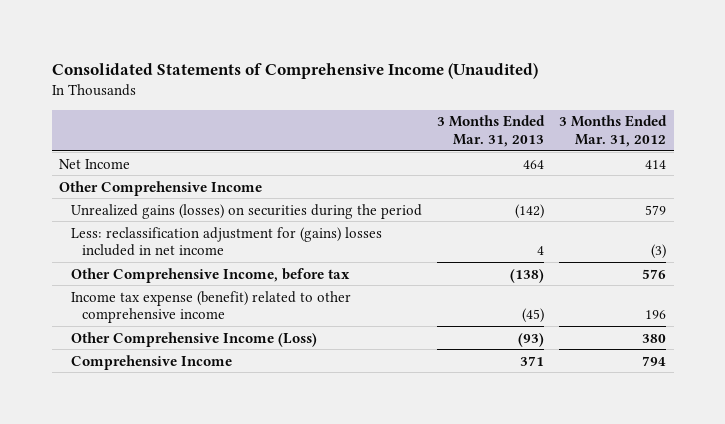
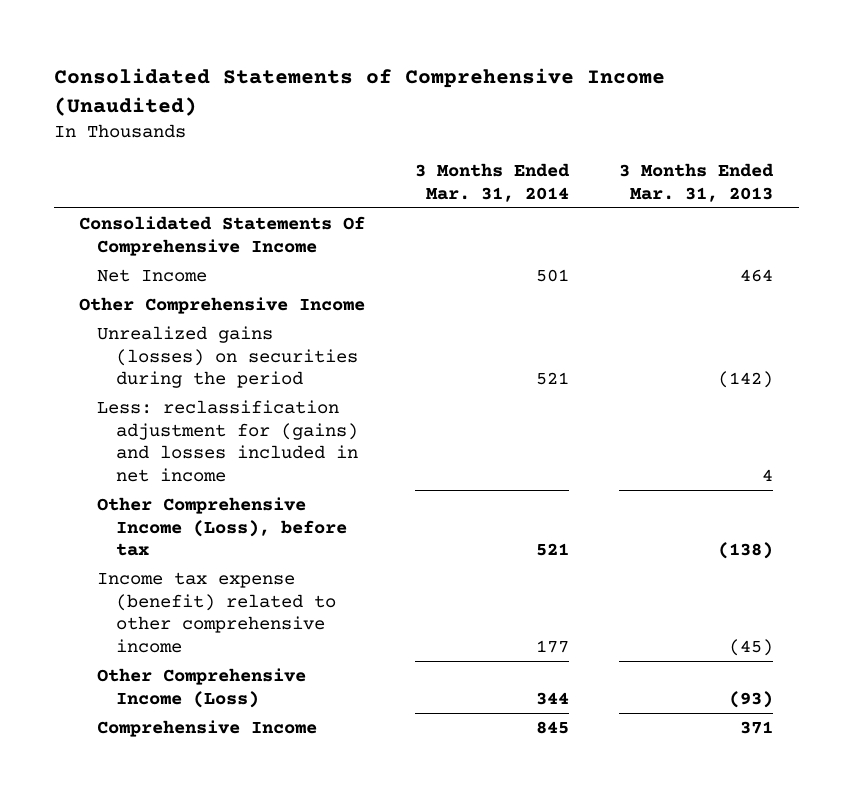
[559,115,668,147] 3 Months Ended Mar. 31, 2012 -> none
none -> [415,162,571,202] 3 Months Ended Mar. 31, 2014
none -> [78,215,365,256] Consolidated Statements Of Comprehensive Income
[70,226,382,257] Less: reclassification adjustment for (gains) losses included in net income -> [97,399,358,482] Less: reclassification adjustment for (gains) and losses included in net income
[70,267,350,283] Other Comprehensive Income, before tax -> [97,496,347,557] Other Comprehensive Income (Loss), before tax

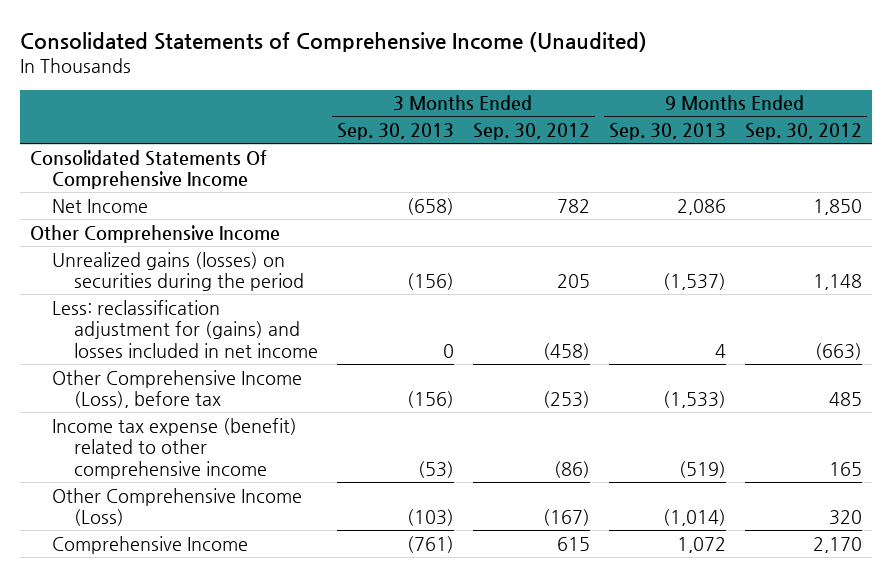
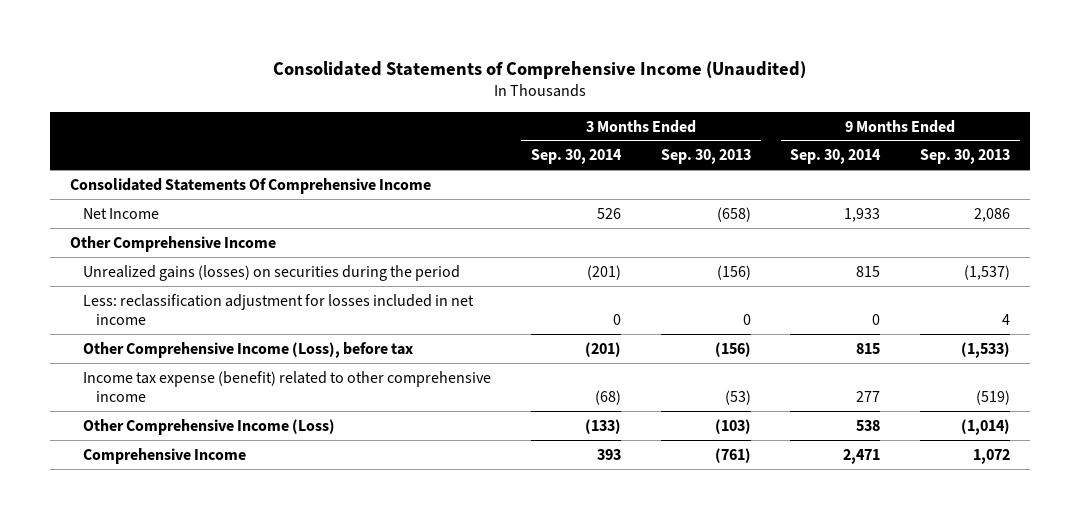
[472,122,590,140] Sep. 30, 2012 -> none
[745,122,863,140] Sep. 30, 2012 -> none
none -> [530,149,622,165] Sep. 30, 2014
none -> [790,149,882,165] Sep. 30, 2014
[51,299,318,359] Less: reclassification adjustment for (gains) and losses included in net income -> [82,293,474,326] Less: reclassification adjustment for losses included in net income

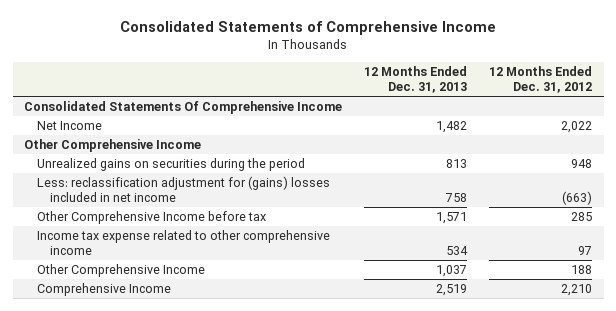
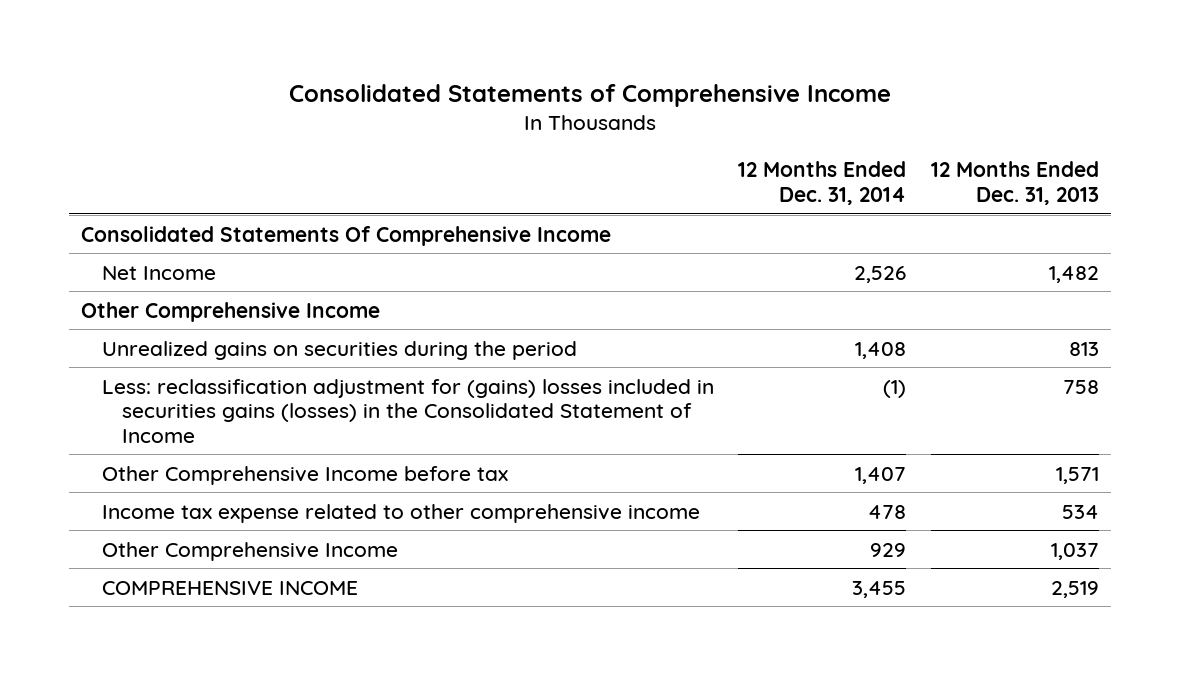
[489,66,593,94] 12 Months Ended Dec. 31, 2012 -> none
none -> [738,161,907,205] 12 Months Ended Dec. 31, 2014
[36,175,330,203] Less: reclassification adjustment for (gains) losses included in net income -> [101,378,714,443] Less: reclassification adjustment for (gains) losses included in securities gains (losses) in the Consolidated Statement of Income
[36,282,171,296] Comprehensive Income -> [101,580,358,595] COMPREHENSIVE INCOME

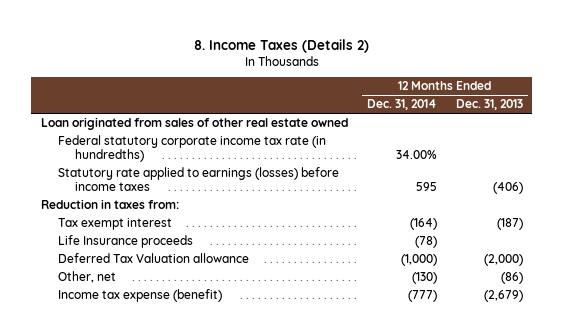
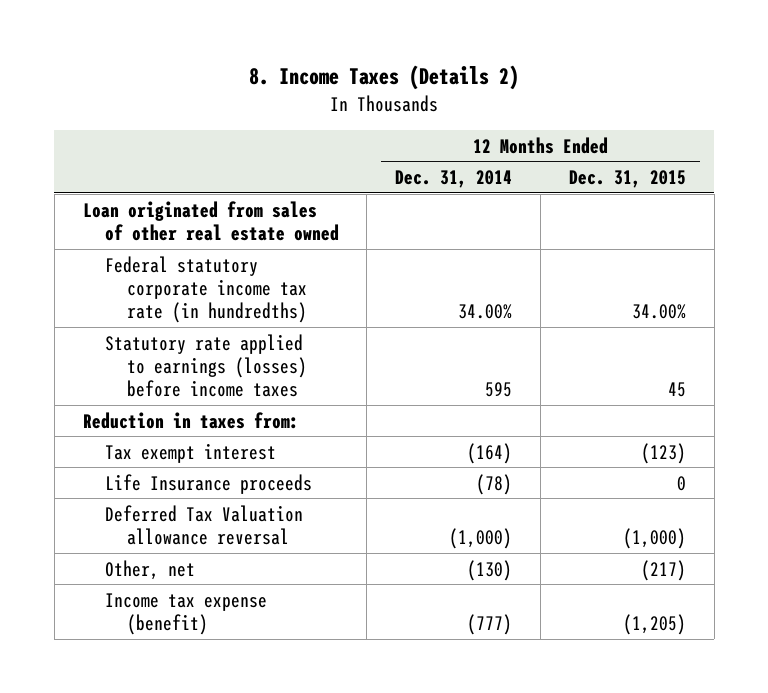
[455,99,523,111] Dec. 31, 2013 -> none
none -> [568,170,686,189] Dec. 31, 2015
[57,253,249,264] Deferred Tax Valuation allowance -> [104,504,303,545] Deferred Tax Valuation allowance reversal

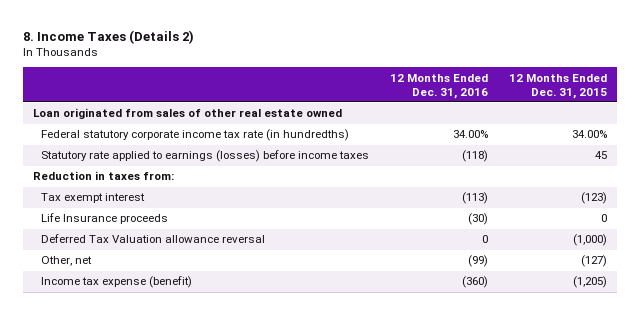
[395,170,513,189] Dec. 31, 2014 -> none
none -> [390,73,489,99] 12 Months Ended Dec. 31, 2016
[640,559,686,581] (217) -> [581,255,608,268] (127)

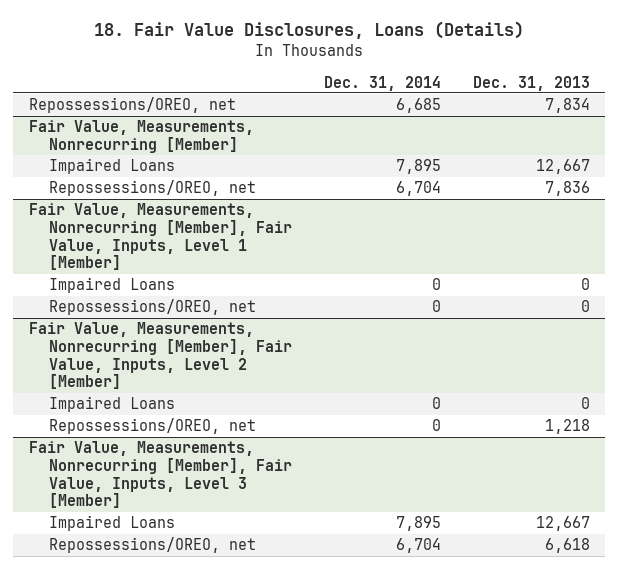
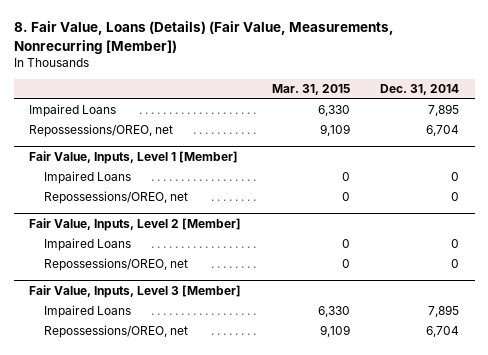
[94,21,525,40] 18. Fair Value Disclosures, Loans (Details) -> [13,21,394,54] 8. Fair Value, Loans (Details) (Fair Value, Measurements, Nonrecurring [Member])
[472,75,590,91] Dec. 31, 2013 -> none
none -> [271,84,350,96] Mar. 31, 2015
[28,97,236,114] Repossessions/OREO, net -> none
[28,120,254,153] Fair Value, Measurements, Nonrecurring [Member] -> none
[28,203,292,271] Fair Value, Measurements, Nonrecurring [Member], Fair Value, Inputs, Level 1 [Member] -> [28,151,238,165] Fair Value, Inputs, Level 1 [Member]
[28,322,292,390] Fair Value, Measurements, Nonrecurring [Member], Fair Value, Inputs, Level 2 [Member] -> [28,218,241,232] Fair Value, Inputs, Level 2 [Member]
[28,441,292,509] Fair Value, Measurements, Nonrecurring [Member], Fair Value, Inputs, Level 3 [Member] -> [28,285,241,299] Fair Value, Inputs, Level 3 [Member]

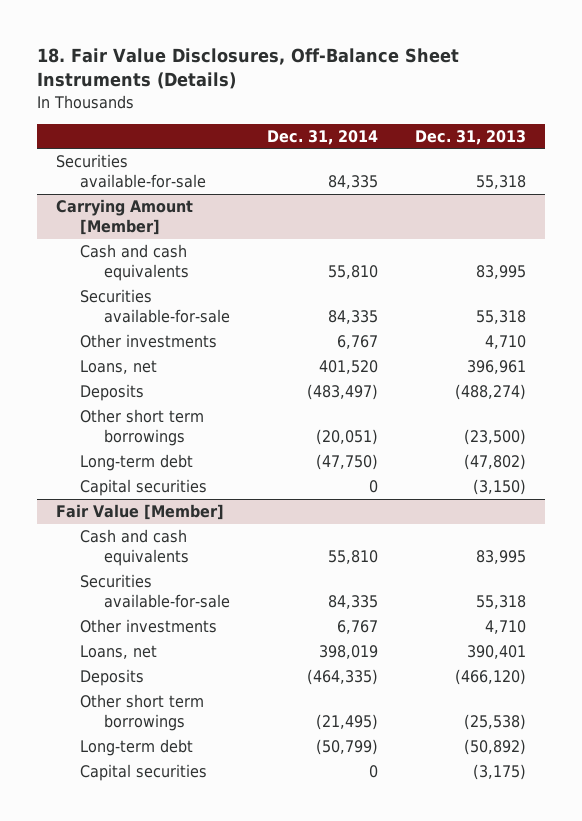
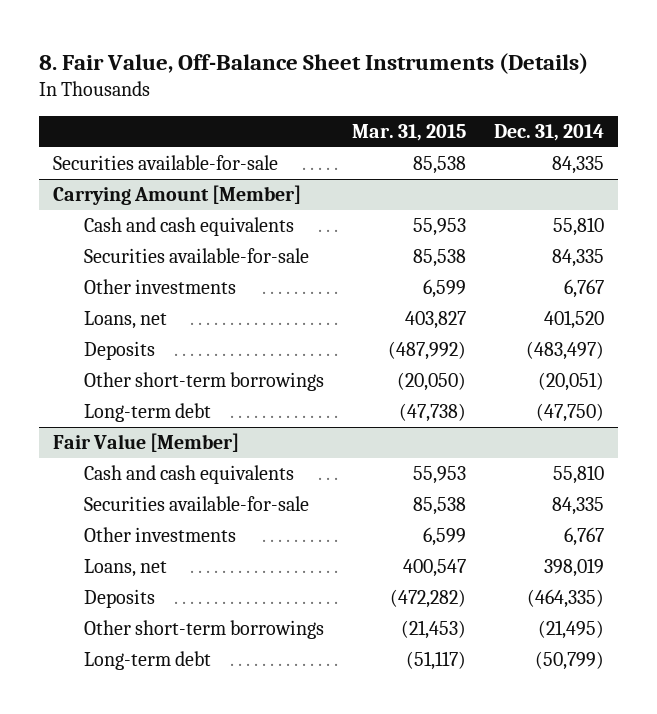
[37,47,460,90] 18. Fair Value Disclosures, Off-Balance Sheet Instruments (Details) -> [39,52,589,74] 8. Fair Value, Off-Balance Sheet Instruments (Details)
[415,129,527,145] Dec. 31, 2013 -> none
none -> [351,123,466,141] Mar. 31, 2015
[79,409,204,447] Other short term borrowings -> [83,372,324,392] Other short-term borrowings
[79,479,207,497] Capital securities -> none
[79,694,204,732] Other short term borrowings -> [83,620,324,640] Other short-term borrowings
[79,764,207,782] Capital securities -> none

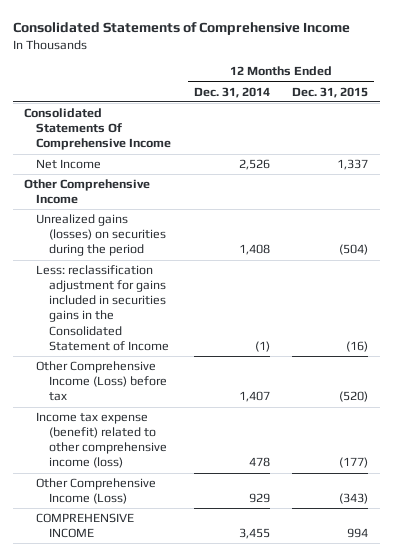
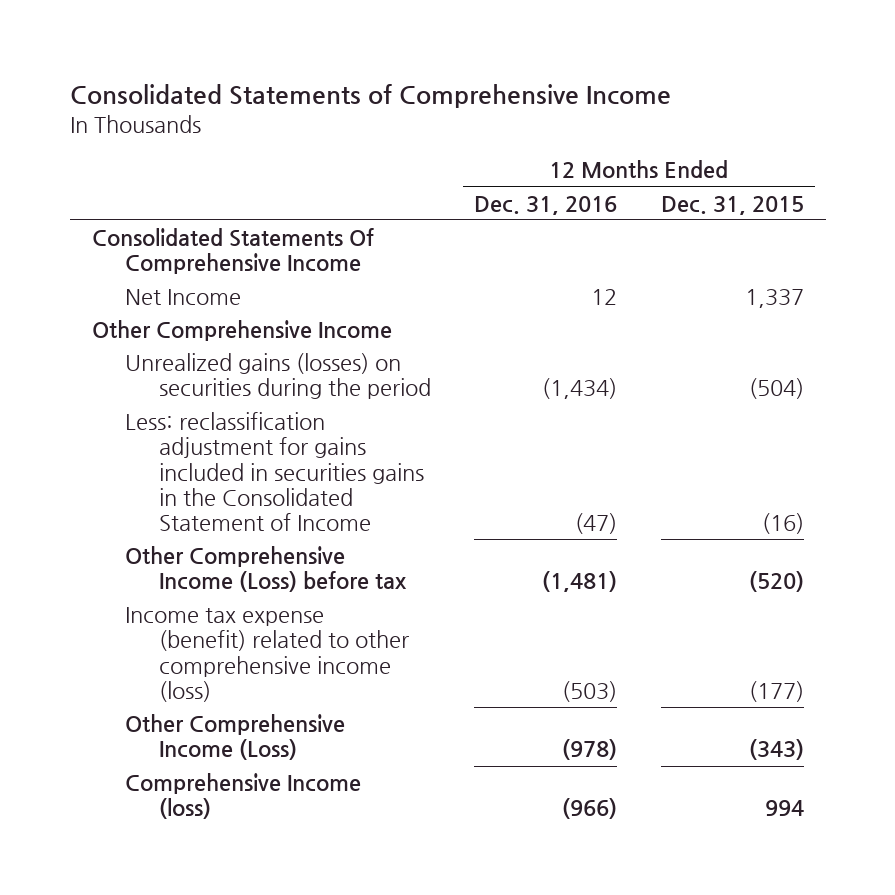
[193,86,270,98] Dec. 31, 2014 -> none
none -> [474,195,618,215] Dec. 31, 2016
[36,513,135,539] COMPREHENSIVE INCOME -> [125,773,362,820] Comprehensive Income (loss)

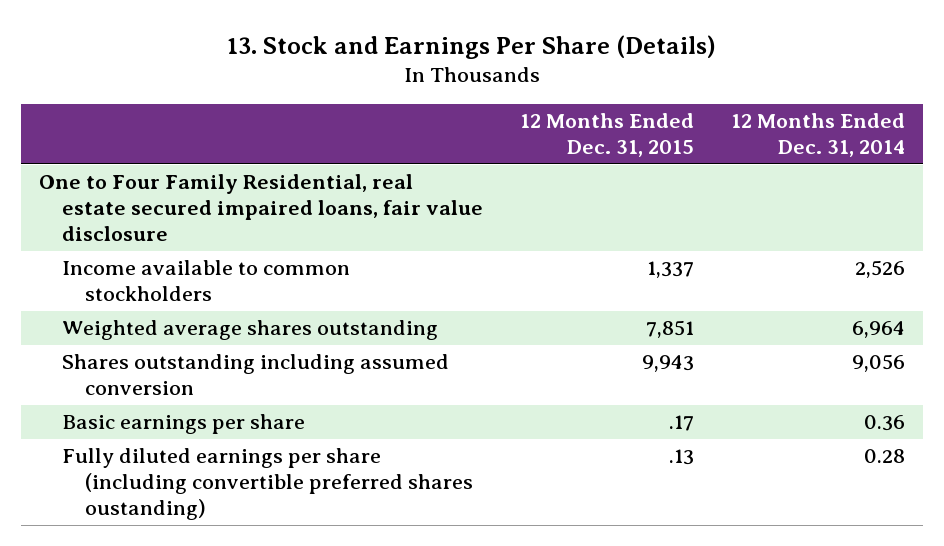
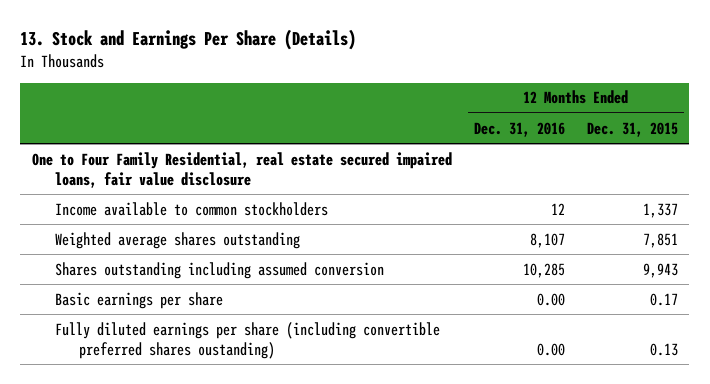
[730,112,905,158] 12 Months Ended Dec. 31, 2014 -> none
none -> [473,121,565,137] Dec. 31, 2016
[668,415,694,432] .17 -> [650,292,679,306] 0.17
[668,449,694,466] .13 -> [650,342,679,356] 0.13

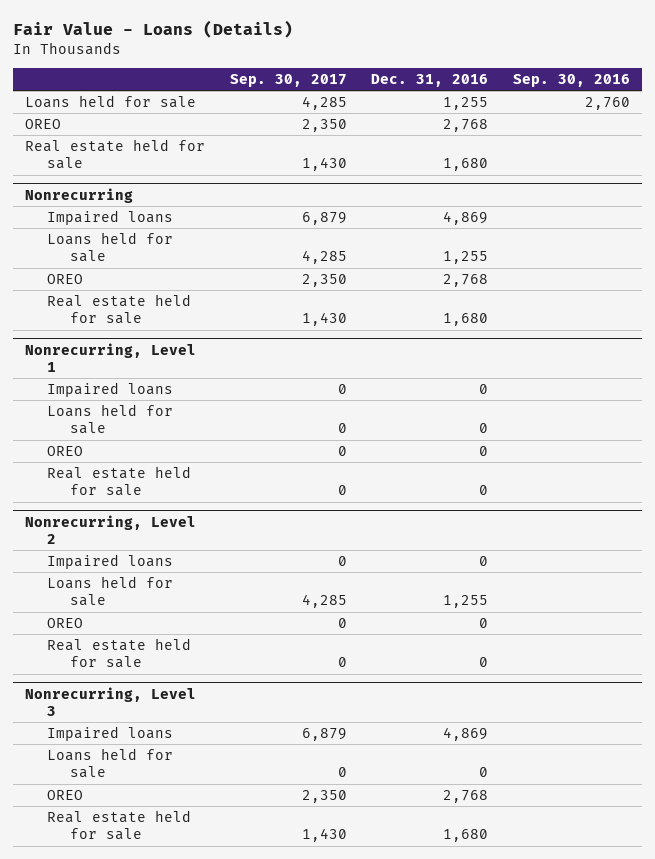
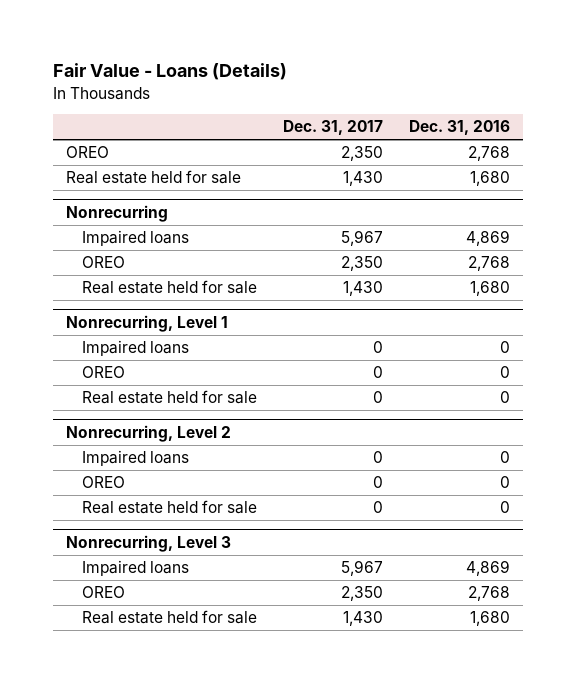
[229,74,347,88] Sep. 30, 2017 -> none
[512,74,630,88] Sep. 30, 2016 -> none
none -> [282,120,383,136] Dec. 31, 2017
[24,95,196,109] Loans held for sale -> none
[47,232,174,263] Loans held for sale -> none
[47,404,174,435] Loans held for sale -> none
[47,576,174,607] Loans held for sale -> none
[47,748,174,779] Loans held for sale -> none

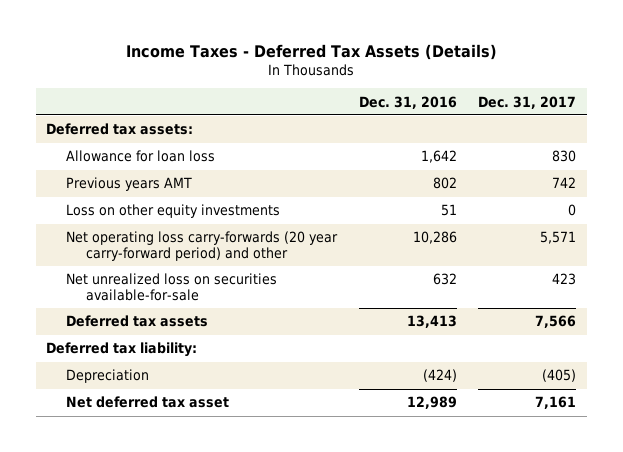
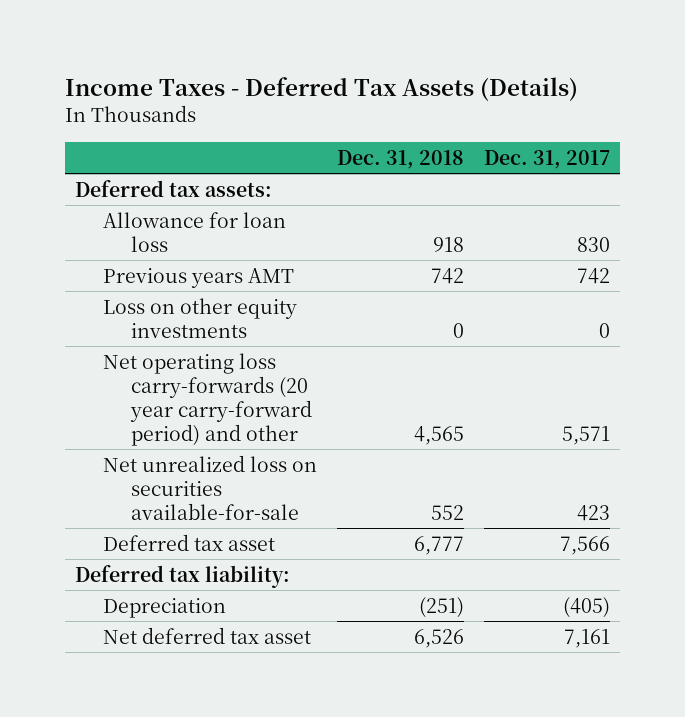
[358,95,457,109] Dec. 31, 2016 -> none
none -> [336,149,464,169] Dec. 31, 2018
[66,315,209,328] Deferred tax assets -> [102,533,275,551] Deferred tax asset

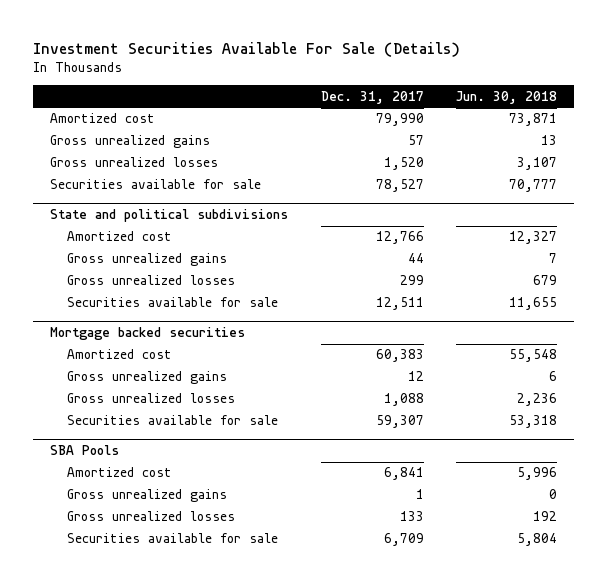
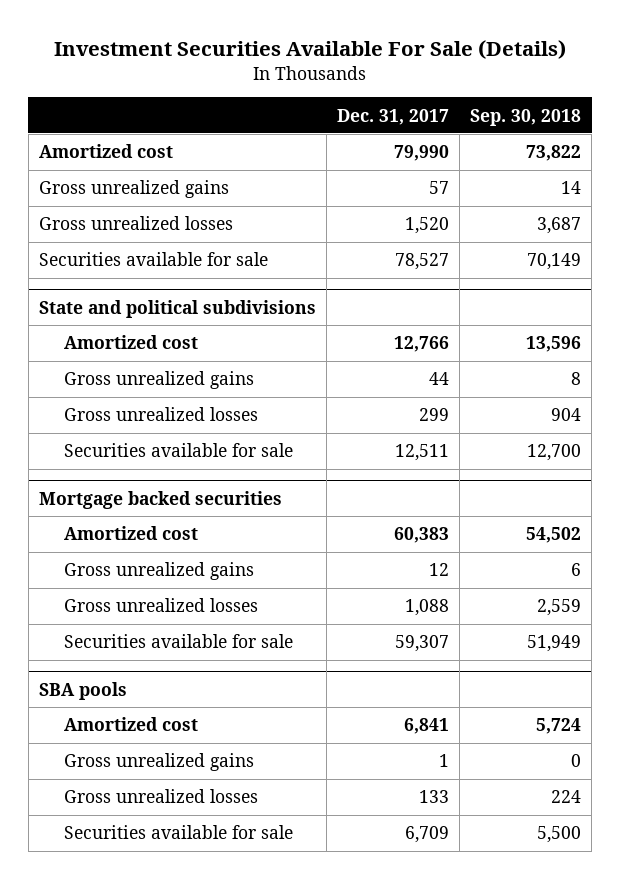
[456,90,558,104] Jun. 30, 2018 -> none
none -> [470,108,582,126] Sep. 30, 2018
[49,445,119,456] SBA Pools -> [38,681,127,700] SBA pools

